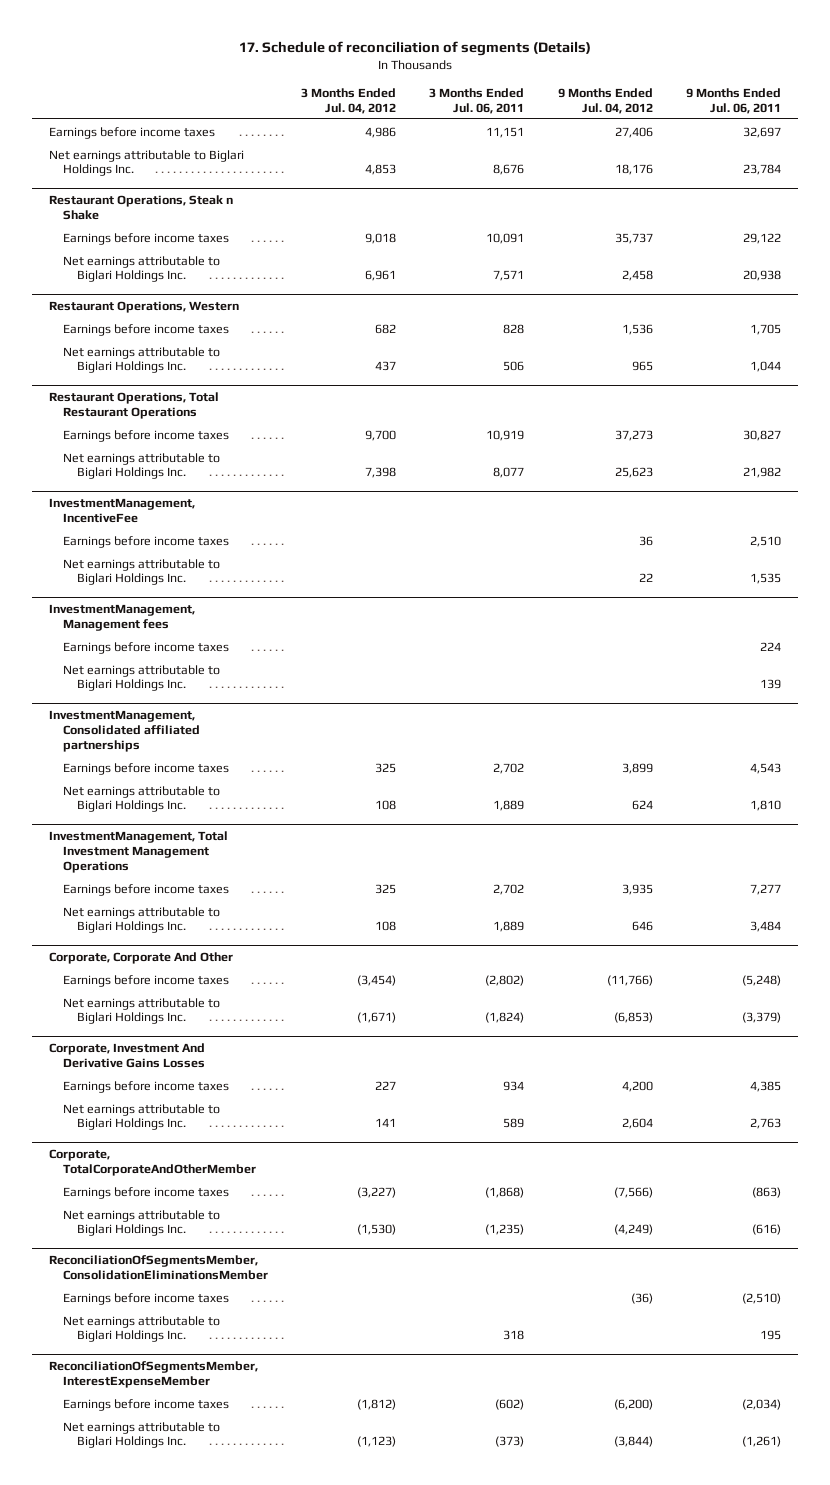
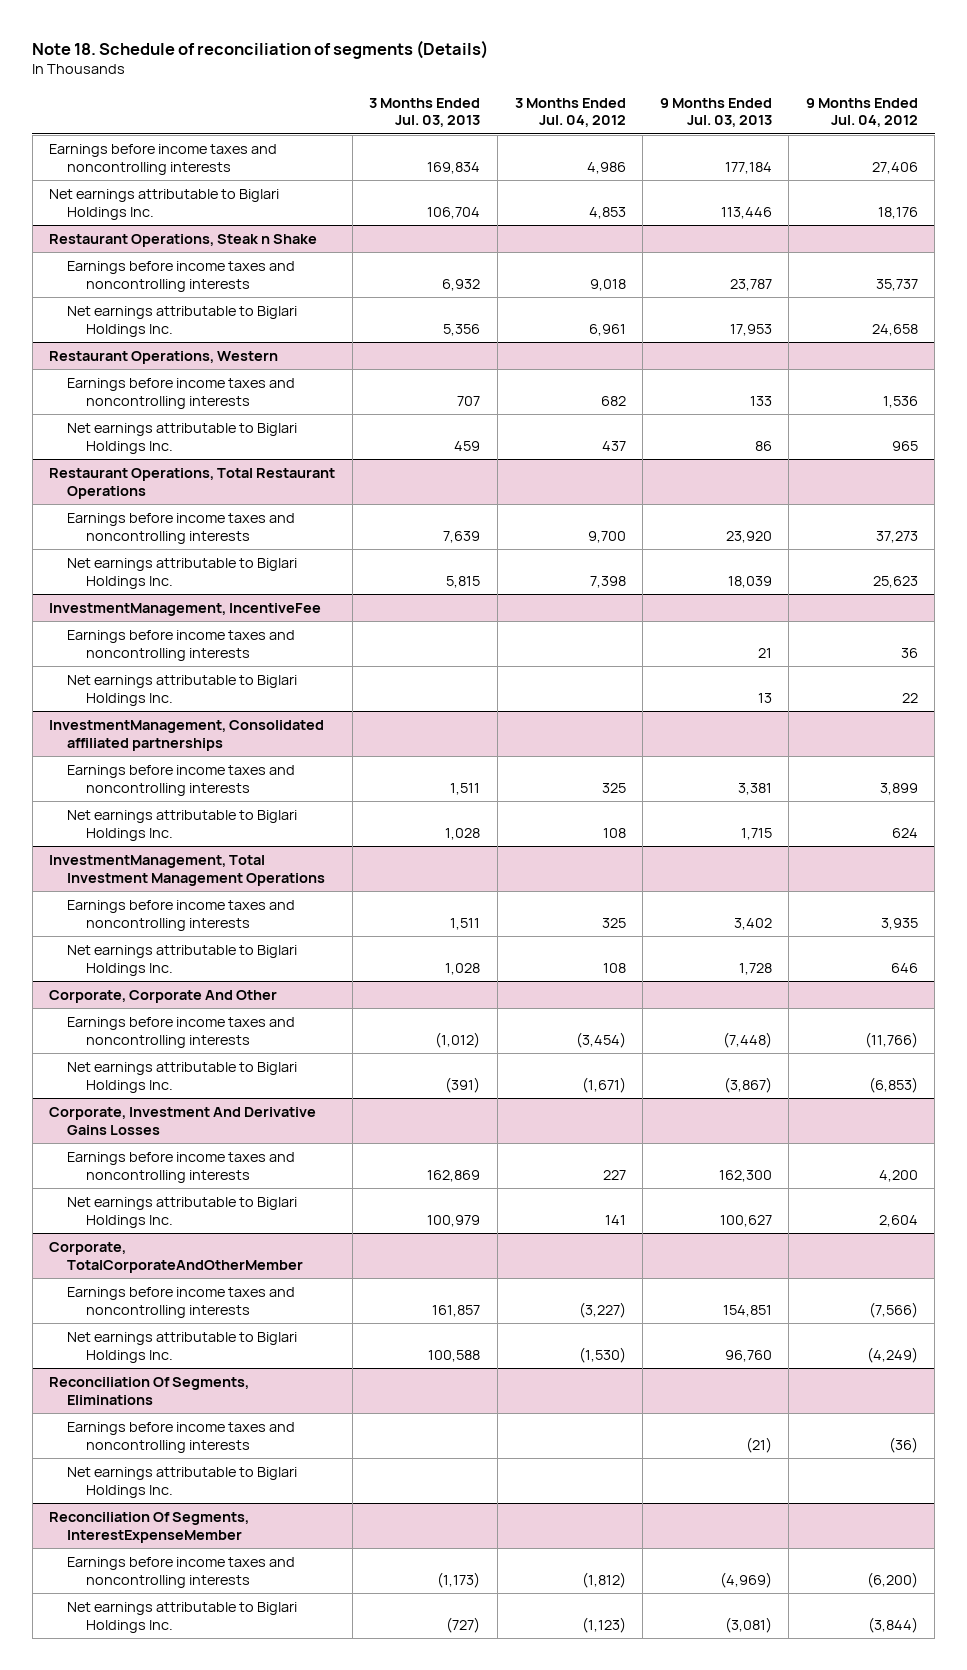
[238,40,591,56] 17. Schedule of reconciliation of segments (Details) -> [32,39,489,59] Note 18. Schedule of reconciliation of segments (Details)
[429,87,525,114] 3 Months Ended Jul. 06, 2011 -> none
[686,87,782,114] 9 Months Ended Jul. 06, 2011 -> none
none -> [369,97,481,128] 3 Months Ended Jul. 03, 2013
none -> [659,97,772,128] 9 Months Ended Jul. 03, 2013
[48,126,215,139] Earnings before income taxes -> [49,144,278,175] Earnings before income taxes and noncontrolling interests
[62,232,229,245] Earnings before income taxes -> [67,261,296,292] Earnings before income taxes and noncontrolling interests
[621,270,653,282] 2,458 -> [871,323,918,336] 24,658
[62,323,229,336] Earnings before income taxes -> [67,378,296,409] Earnings before income taxes and noncontrolling interests
[62,429,229,442] Earnings before income taxes -> [67,513,296,544] Earnings before income taxes and noncontrolling interests
[62,535,229,548] Earnings before income taxes -> [67,630,296,661] Earnings before income taxes and noncontrolling interests
[48,603,195,631] InvestmentManagement, Management fees -> none
[62,641,229,654] Earnings before income taxes -> none
[62,664,220,692] Net earnings attributable to Biglari Holdings Inc. -> none
[62,762,229,775] Earnings before income taxes -> [67,765,296,796] Earnings before income taxes and noncontrolling interests
[62,883,229,896] Earnings before income taxes -> [67,900,296,931] Earnings before income taxes and noncontrolling interests
[62,974,229,987] Earnings before income taxes -> [67,1017,296,1048] Earnings before income taxes and noncontrolling interests
[62,1080,229,1093] Earnings before income taxes -> [67,1152,296,1183] Earnings before income taxes and noncontrolling interests
[62,1186,229,1199] Earnings before income taxes -> [67,1287,296,1318] Earnings before income taxes and noncontrolling interests
[48,1254,268,1280] ReconciliationOfSegmentsMember, ConsolidationEliminationsMember -> none
none -> [49,1377,250,1405] Reconciliation Of Segments, Eliminations
[62,1292,229,1305] Earnings before income taxes -> [67,1422,296,1453] Earnings before income taxes and noncontrolling interests
[48,1360,258,1388] ReconciliationOfSegmentsMember, InterestExpenseMember -> none
none -> [49,1512,250,1543] Reconciliation Of Segments, InterestExpenseMember
[62,1398,229,1411] Earnings before income taxes -> [67,1557,296,1588] Earnings before income taxes and noncontrolling interests

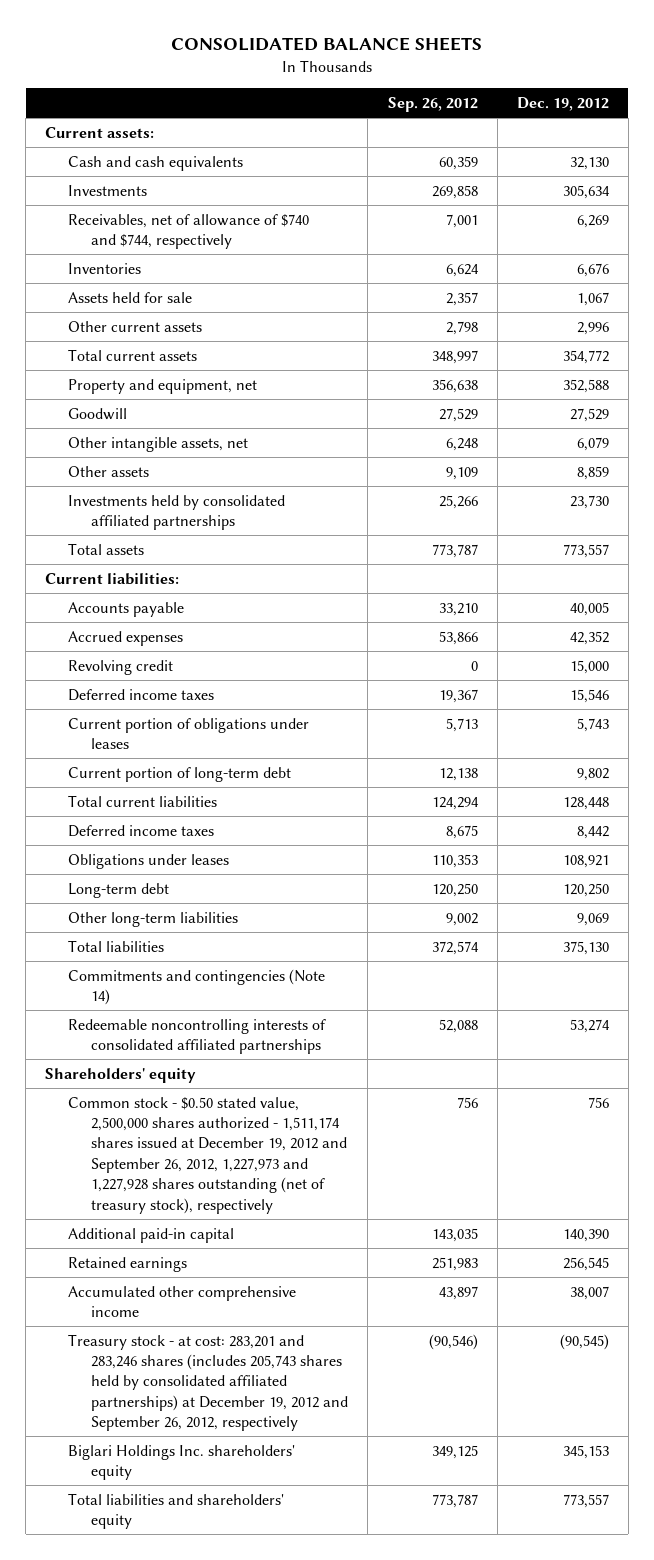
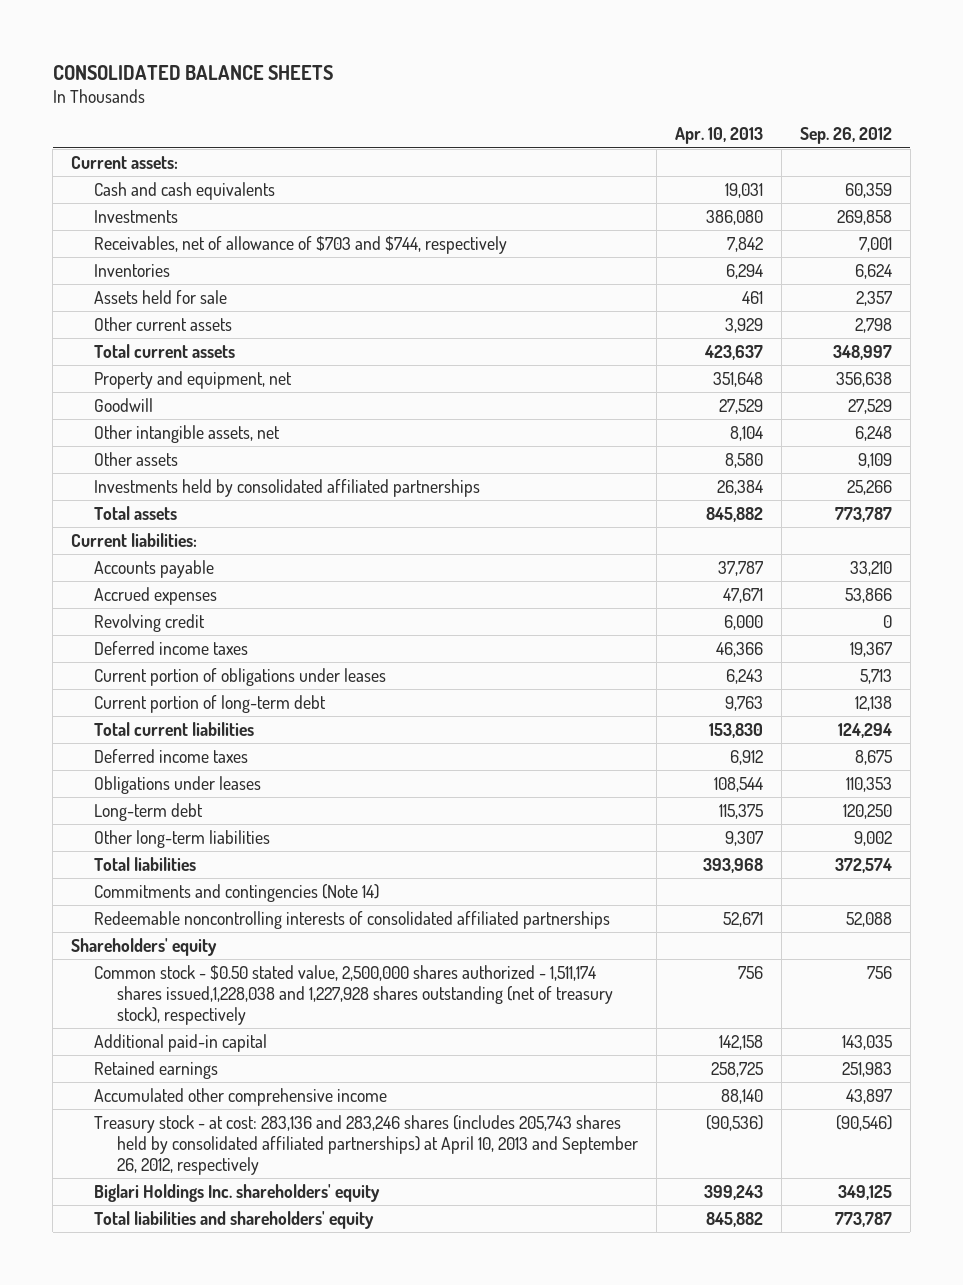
[516,96,609,111] Dec. 19, 2012 -> none
none -> [675,127,764,145] Apr. 10, 2013
[68,213,310,250] Receivables, net of allowance of $740 and $744, respectively -> [94,235,508,254] Receivables, net of allowance of $703 and $744, respectively
[68,1096,348,1214] Common stock - $0.50 stated value, 2,500,000 shares authorized - 1,511,174 shares issued at December 19, 2012 and September 26, 2012, 1,227,973 and 1,227,928 shares outstanding (net of treasury stock), respectively -> [94,964,614,1025] Common stock - $0.50 stated value, 2,500,000 shares authorized - 1,511,174 shares issued,1,228,038 and 1,227,928 shares outstanding (net of treasury stock), respectively
[68,1333,349,1432] Treasury stock - at cost: 283,201 and 283,246 shares (includes 205,743 shares held by consolidated affiliated partnerships) at December 19, 2012 and September 26, 2012, respectively -> [94,1114,639,1175] Treasury stock - at cost: 283,136 and 283,246 shares (includes 205,743 shares held by consolidated affiliated partnerships) at April 10, 2013 and September 26, 2012, respectively

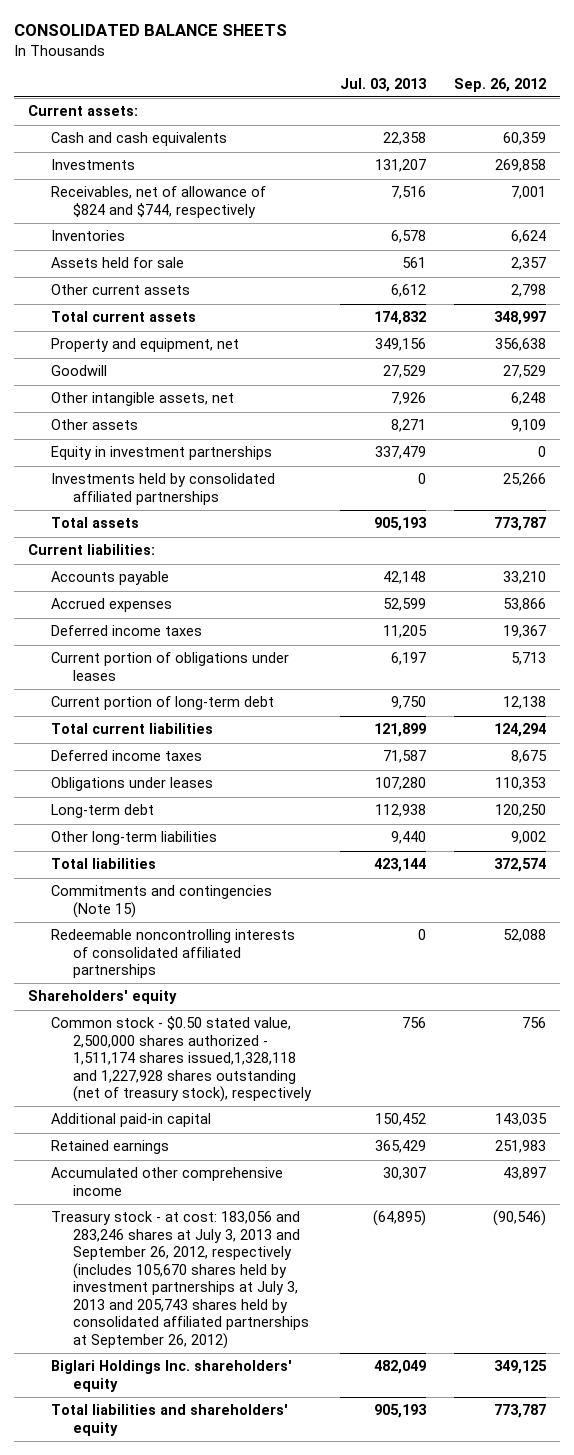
[675,127,764,145] Apr. 10, 2013 -> none
none -> [339,77,427,92] Jul. 03, 2013
[94,235,508,254] Receivables, net of allowance of $703 and $744, respectively -> [50,186,266,218] Receivables, net of allowance of $824 and $744, respectively
none -> [50,446,272,461] Equity in investment partnerships
[94,613,206,632] Revolving credit -> none
[94,883,380,902] Commitments and contingencies (Note 14) -> [50,885,272,918] Commitments and contingencies (Note 15)
[94,964,614,1025] Common stock - $0.50 stated value, 2,500,000 shares authorized - 1,511,174 shares issued,1,228,038 and 1,227,928 shares outstanding (net of treasury stock), respectively -> [50,1016,313,1103] Common stock - $0.50 stated value, 2,500,000 shares authorized - 1,511,174 shares issued,1,328,118 and 1,227,928 shares outstanding (net of treasury stock), respectively
[94,1114,639,1175] Treasury stock - at cost: 283,136 and 283,246 shares (includes 205,743 shares held by consolidated affiliated partnerships) at April 10, 2013 and September 26, 2012, respectively -> [50,1211,310,1349] Treasury stock - at cost: 183,056 and 283,246 shares at July 3, 2013 and September 26, 2012, respectively (includes 105,670 shares held by investment partnerships at July 3, 2013 and 205,743 shares held by consolidated affiliated partnerships at September 26, 2012)

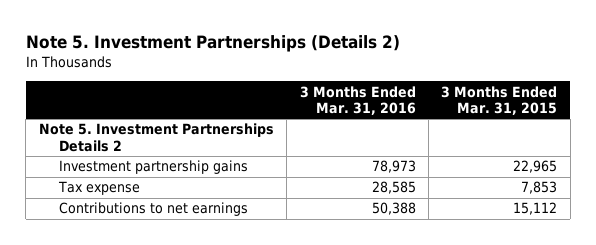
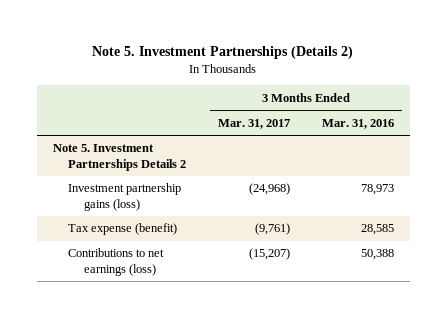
[441,85,558,116] 3 Months Ended Mar. 31, 2015 -> none
none -> [218,118,291,129] Mar. 31, 2017
[58,160,248,175] Investment partnership gains -> [68,183,182,211] Investment partnership gains (loss)
[57,181,140,196] Tax expense -> [68,223,178,236] Tax expense (benefit)
[58,202,248,217] Contributions to net earnings -> [68,248,165,276] Contributions to net earnings (loss)

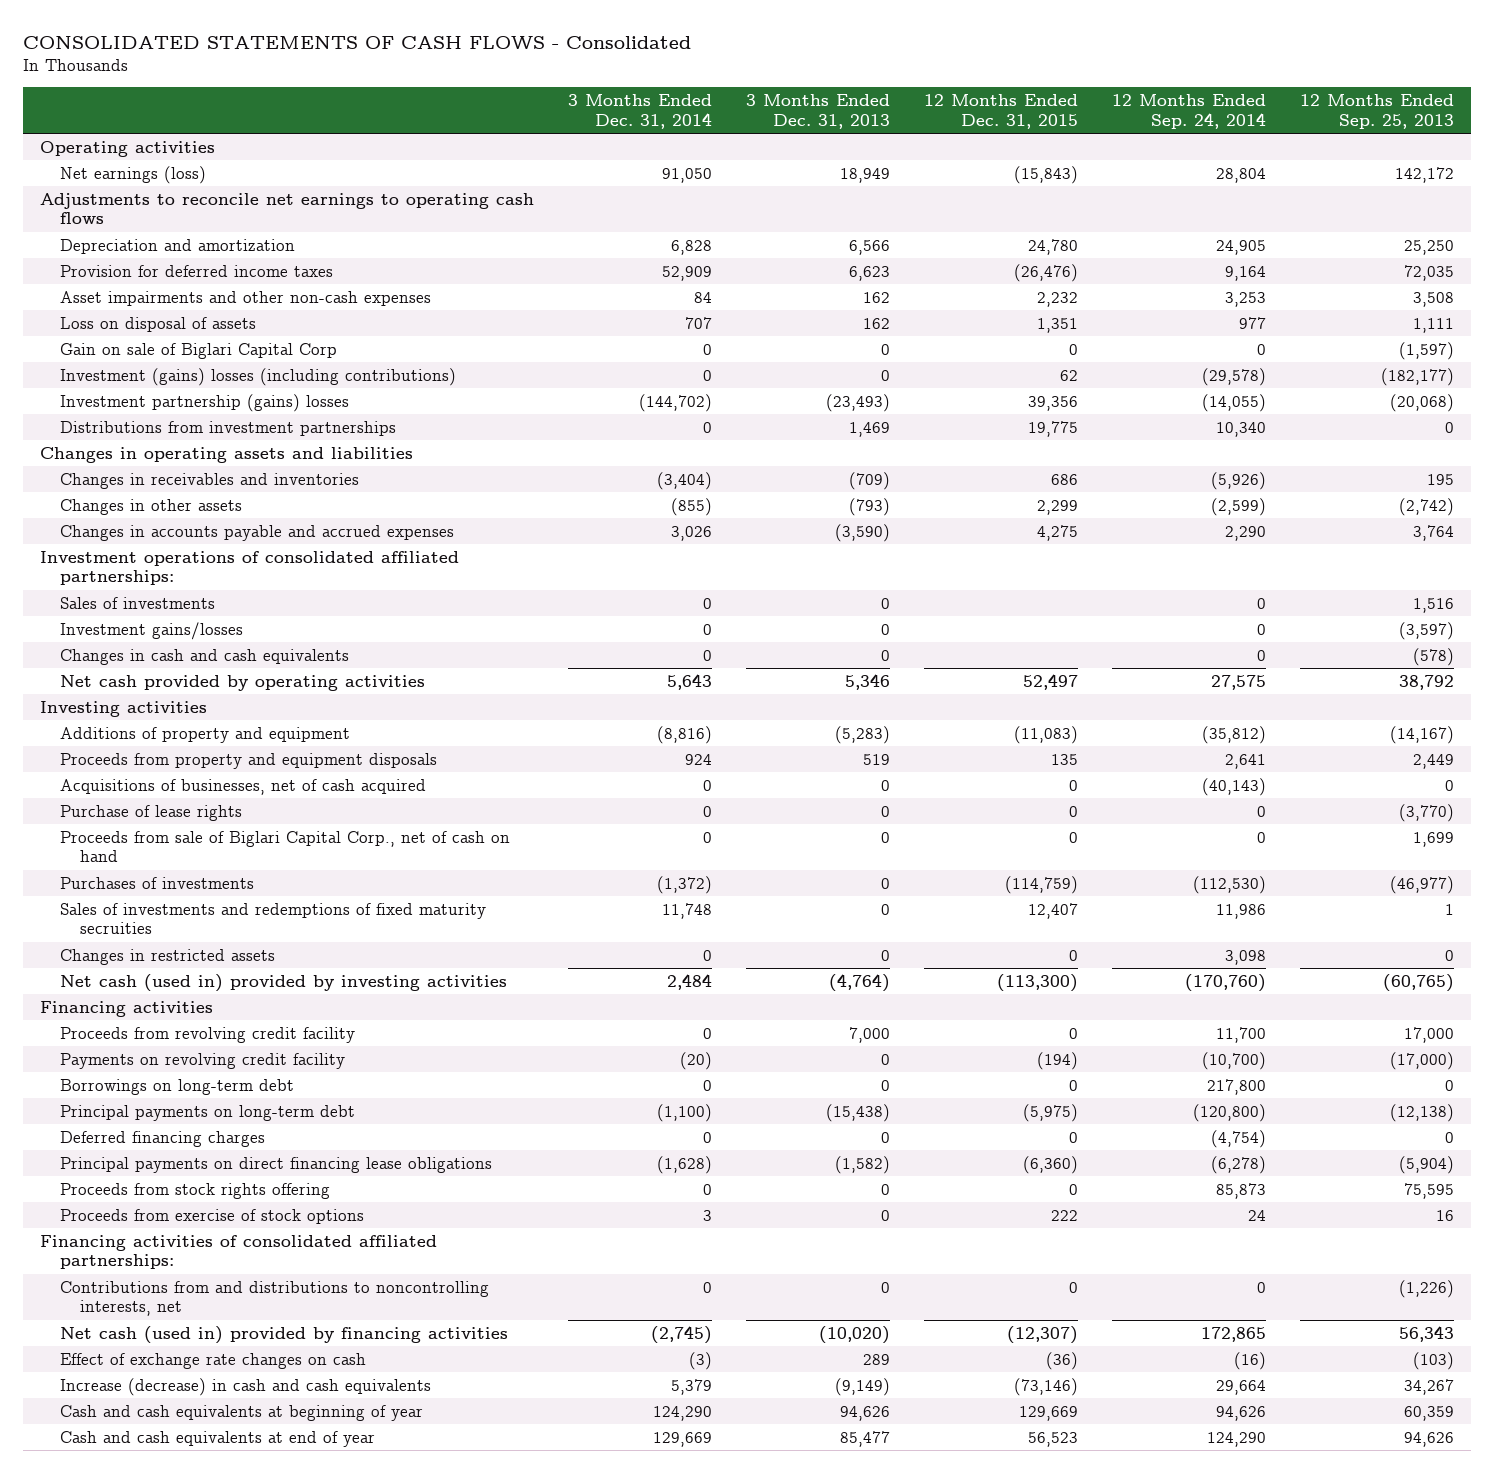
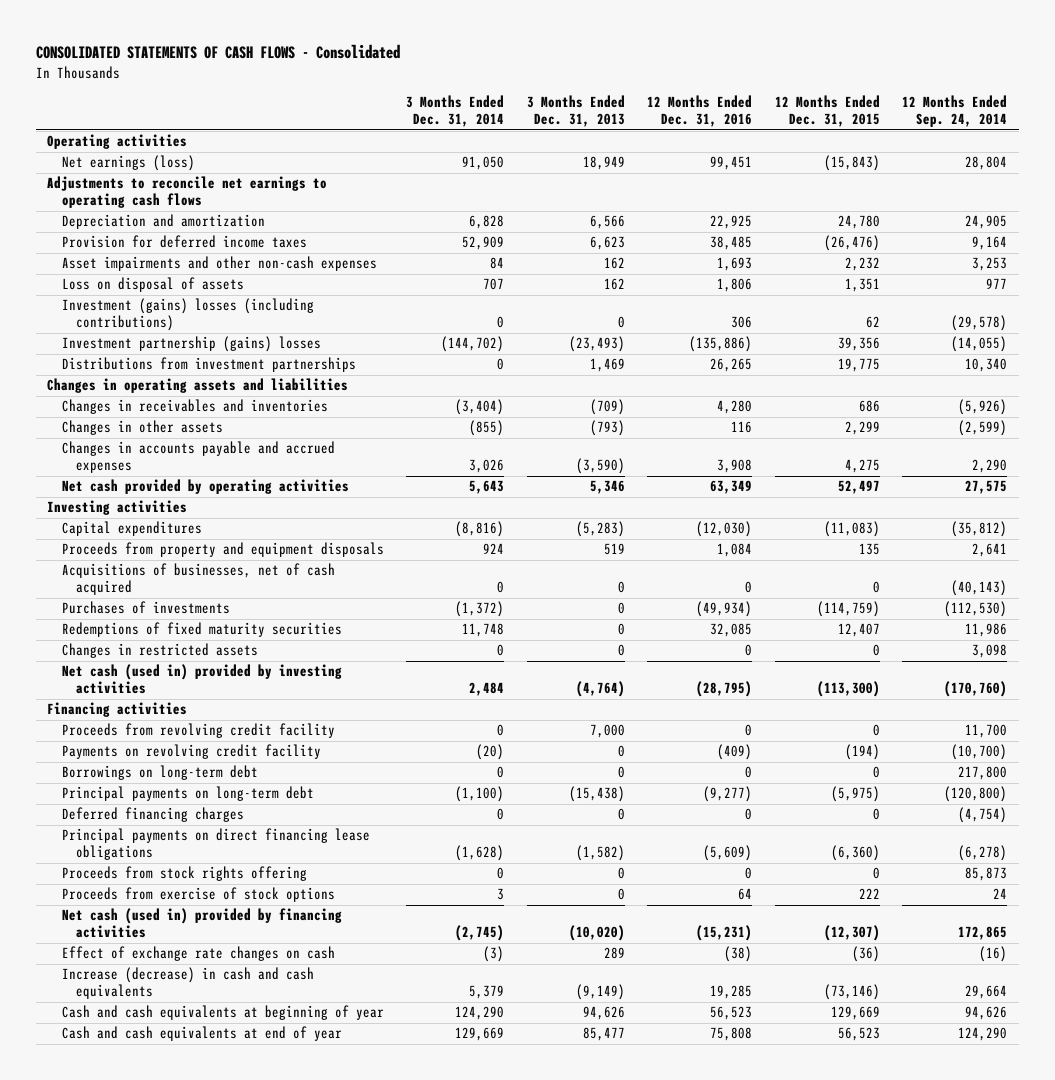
[1299,94,1454,129] 12 Months Ended Sep. 25, 2013 -> none
none -> [647,95,753,128] 12 Months Ended Dec. 31, 2016
[59,342,337,359] Gain on sale of Biglari Capital Corp -> none
[39,550,459,586] Investment operations of consolidated affiliated partnerships: -> none
[59,596,215,609] Sales of investments -> none
[59,621,243,640] Investment gains/losses -> none
[59,648,349,665] Changes in cash and cash equivalents -> none
[59,726,350,743] Additions of property and equipment -> [61,521,202,537] Capital expenditures
[59,804,242,821] Purchase of lease rights -> none
[59,830,510,863] Proceeds from sale of Biglari Capital Corp., net of cash on hand -> none
[59,902,486,935] Sales of investments and redemptions of fixed maturity secruities -> [61,622,342,638] Redemptions of fixed maturity securities
[39,1234,437,1270] Financing activities of consolidated affiliated partnerships: -> none
[59,1280,489,1317] Contributions from and distributions to noncontrolling interests, net -> none

